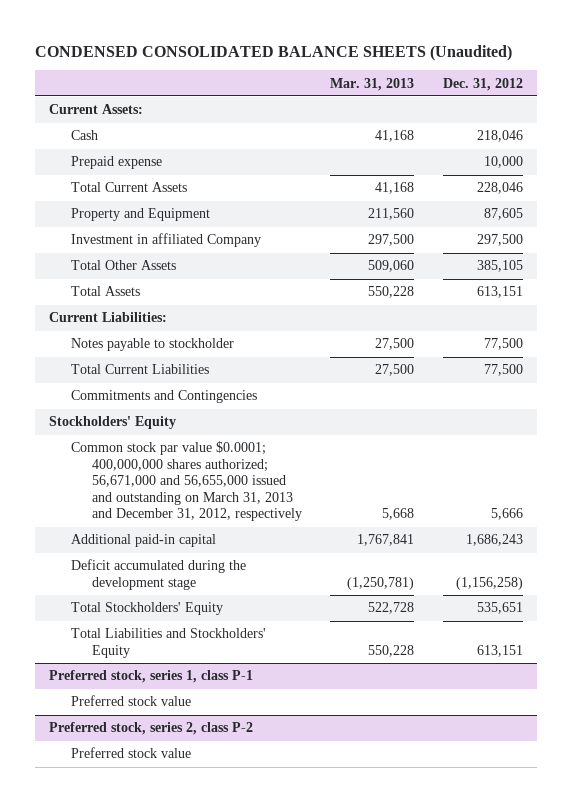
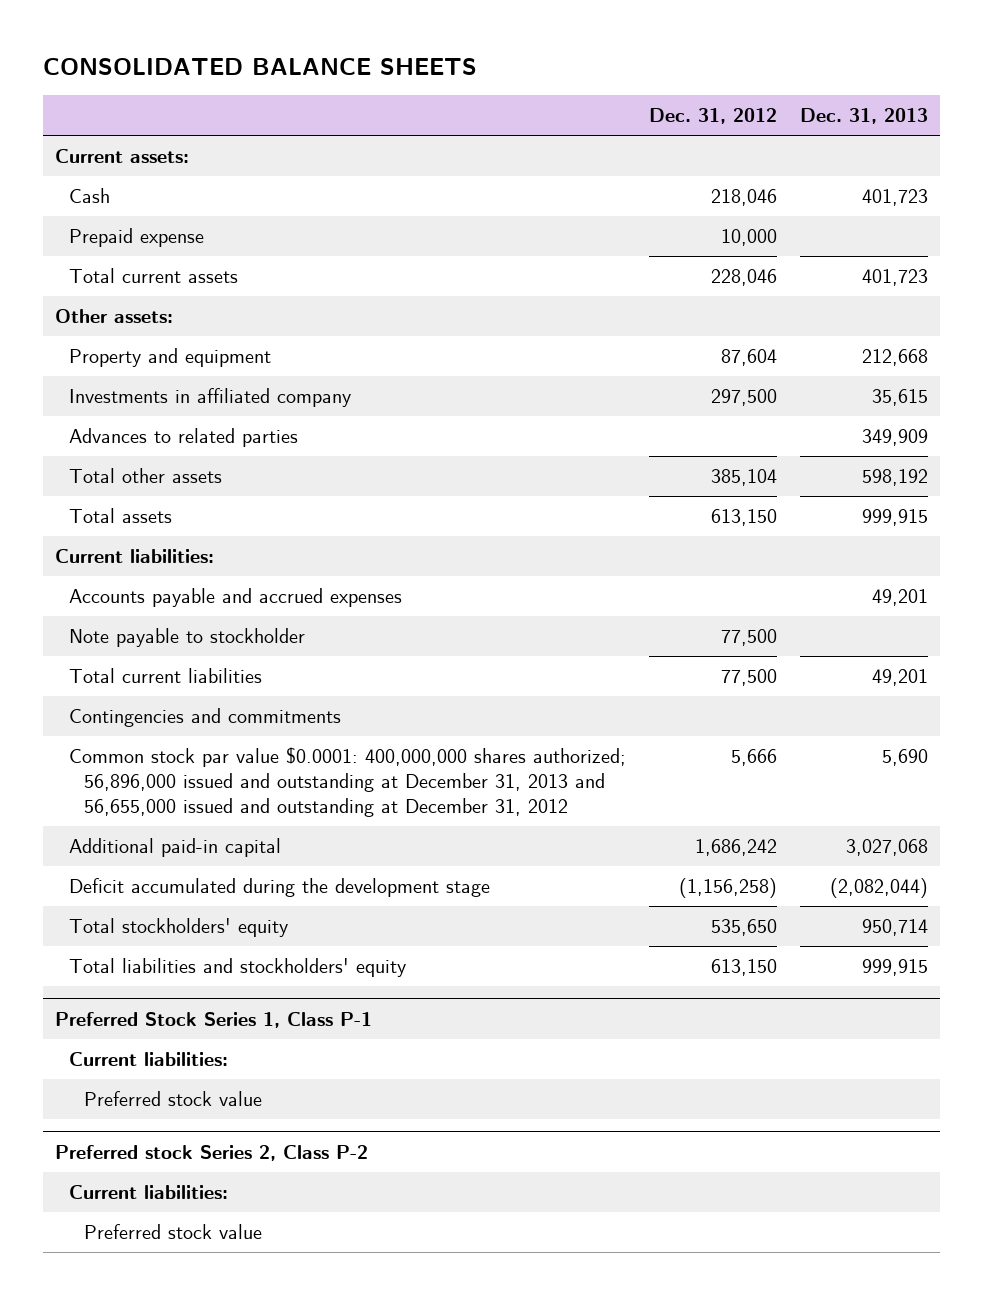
[35,44,513,61] CONDENSED CONSOLIDATED BALANCE SHEETS (Unaudited) -> [43,57,478,75] CONSOLIDATED BALANCE SHEETS
[330,77,415,91] Mar. 31, 2013 -> none
none -> [800,108,929,125] Dec. 31, 2013
[49,104,144,115] Current Assets: -> [54,149,189,164] Current assets:
[49,416,177,430] Stockholders' Equity -> none
[70,182,187,193] Total Current Assets -> [69,268,239,284] Total current assets
none -> [54,309,173,324] Other assets:
[70,208,210,222] Property and Equipment -> [69,348,272,368] Property and equipment
[483,208,523,221] 87,605 -> [721,349,778,367] 87,604
[70,233,261,248] Investment in affiliated Company -> [69,388,352,408] Investments in affiliated company
none -> [69,428,299,448] Advances to related parties
[70,260,176,271] Total Other Assets -> [69,468,223,484] Total other assets
[476,260,523,273] 385,105 -> [711,469,778,487] 385,104
[70,286,140,297] Total Assets -> [69,508,173,524] Total assets
[476,286,523,299] 613,151 -> [711,509,778,527] 613,150
[49,312,168,323] Current Liabilities: -> [54,549,214,564] Current liabilities:
none -> [69,588,403,608] Accounts payable and accrued expenses
[70,338,234,352] Notes payable to stockholder -> [69,628,306,648] Note payable to stockholder
[70,364,209,375] Total Current Liabilities -> [69,668,263,684] Total current liabilities
[70,390,257,404] Commitments and Contingencies -> [69,708,342,728] Contingencies and commitments
[70,441,302,522] Common stock par value $0.0001; 400,000,000 shares authorized; 56,671,000 and 56,655,000 issued and outstanding on March 31, 2013 and December 31, 2012, respectively -> [69,747,627,818] Common stock par value $0.0001: 400,000,000 shares authorized; 56,896,000 issued and outstanding at December 31, 2013 and 56,655,000 issued and outstanding at December 31, 2012
[465,534,523,547] 1,686,243 -> [695,839,778,857] 1,686,242
[70,602,223,616] Total Stockholders' Equity -> [69,918,289,938] Total stockholders' equity
[476,602,523,615] 535,651 -> [711,919,778,937] 535,650
[70,628,266,658] Total Liabilities and Stockholders' Equity -> [69,958,407,978] Total liabilities and stockholders' equity
[476,644,523,657] 613,151 -> [711,959,778,977] 613,150
[49,670,254,684] Preferred stock, series 1, class P-1 -> [54,1011,372,1028] Preferred Stock Series 1, Class P-1
none -> [69,1052,229,1067] Current liabilities:
[49,722,254,736] Preferred stock, series 2, class P-2 -> [54,1144,368,1161] Preferred stock Series 2, Class P-2
none -> [69,1185,229,1200] Current liabilities:

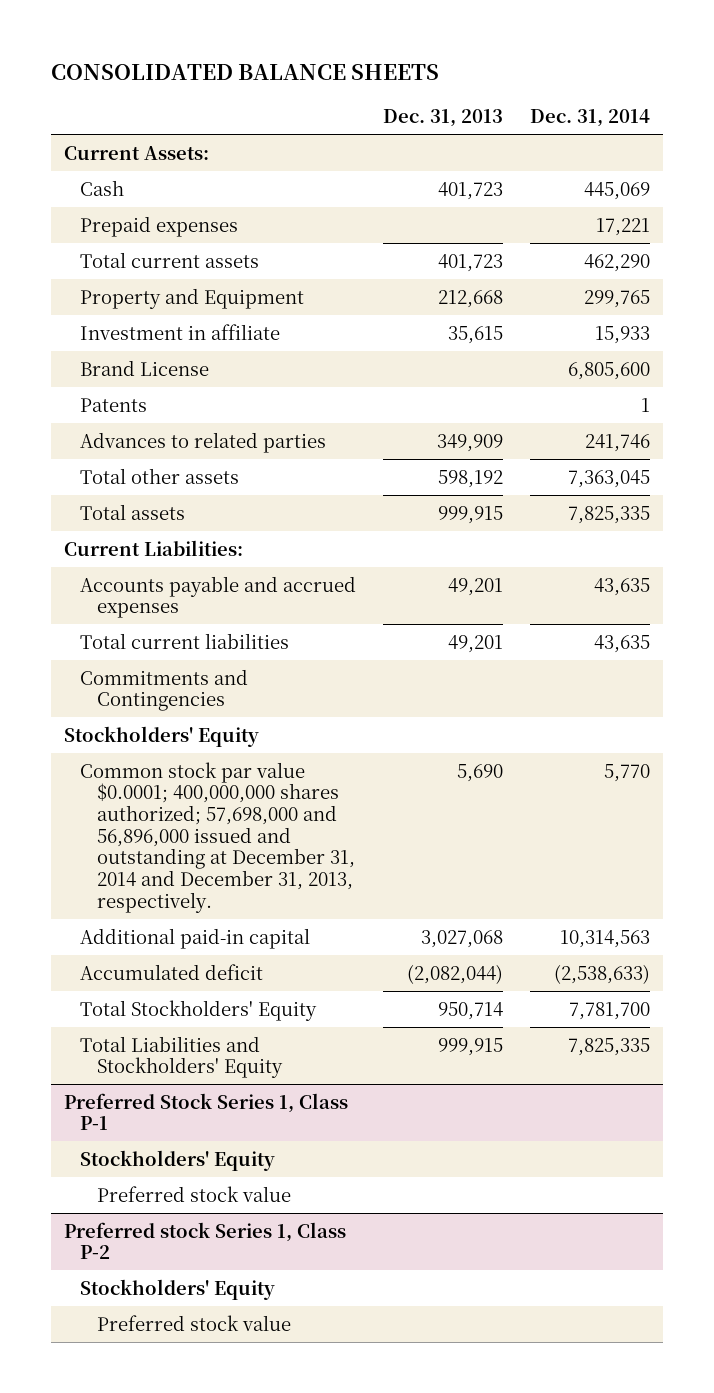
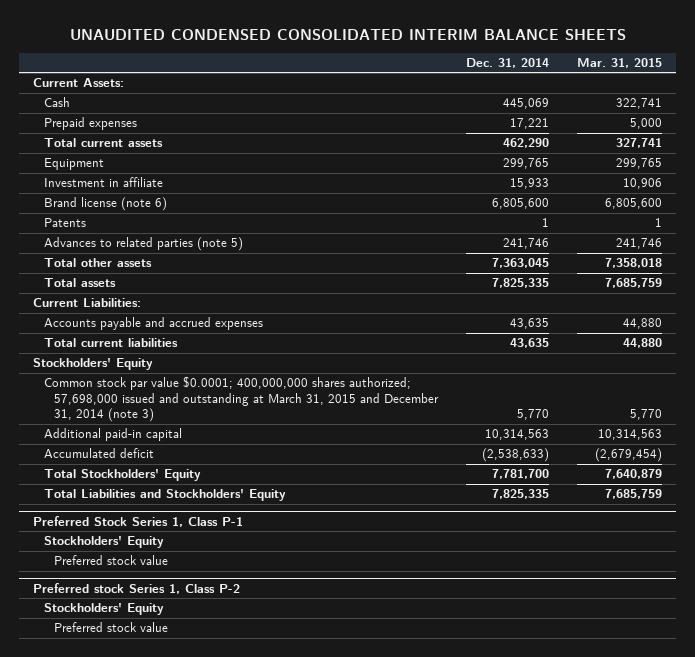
[50,63,439,80] CONSOLIDATED BALANCE SHEETS -> [69,28,626,40] UNAUDITED CONDENSED CONSOLIDATED INTERIM BALANCE SHEETS
[383,109,504,128] Dec. 31, 2013 -> none
none -> [576,57,662,68] Mar. 31, 2015
[80,287,305,309] Property and Equipment -> [43,158,104,171] Equipment
[80,359,210,376] Brand License -> [43,197,167,212] Brand license (note 6)
[80,431,327,453] Advances to related parties -> [43,237,243,252] Advances to related parties (note 5)
[80,668,249,712] Commitments and Contingencies -> none
[80,761,355,913] Common stock par value $0.0001; 400,000,000 shares authorized; 57,698,000 and 56,896,000 issued and outstanding at December 31, 2014 and December 31, 2013, respectively. -> [43,376,440,423] Common stock par value $0.0001; 400,000,000 shares authorized; 57,698,000 issued and outstanding at March 31, 2015 and December 31, 2014 (note 3)

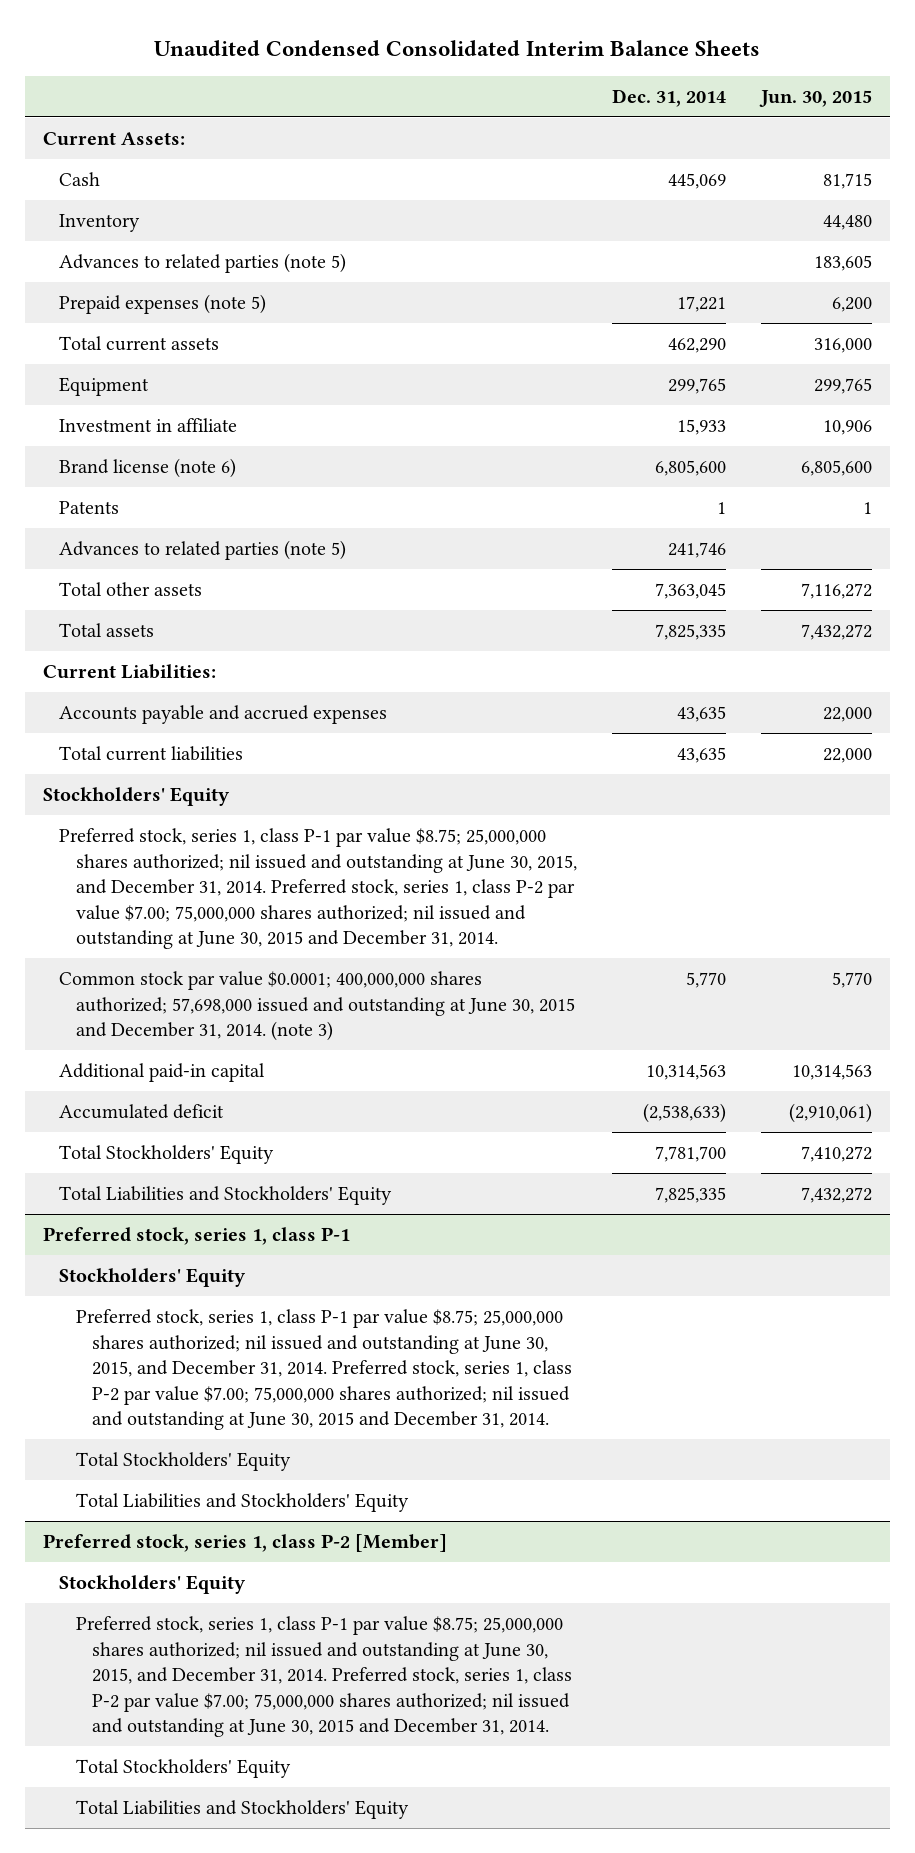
[69,28,626,40] UNAUDITED CONDENSED CONSOLIDATED INTERIM BALANCE SHEETS -> [154,39,761,56] Unaudited Condensed Consolidated Interim Balance Sheets
[576,57,662,68] Mar. 31, 2015 -> none
none -> [759,89,873,107] Jun. 30, 2015
none -> [59,213,141,232] Inventory
none -> [59,252,347,273] Advances to related parties (note 5)
[43,117,137,131] Prepaid expenses -> [59,293,267,314] Prepaid expenses (note 5)
none -> [59,827,577,950] Preferred stock, series 1, class P-1 par value $8.75; 25,000,000 shares authorized; nil issued and outstanding at June 30, 2015, and December 31, 2014. Preferred stock, series 1, class P-2 par value $7.00; 75,000,000 shares authorized; nil issued and outstanding at June 30, 2015 and December 31, 2014.
[43,376,440,423] Common stock par value $0.0001; 400,000,000 shares authorized; 57,698,000 issued and outstanding at March 31, 2015 and December 31, 2014 (note 3) -> [59,970,575,1042] Common stock par value $0.0001; 400,000,000 shares authorized; 57,698,000 issued and outstanding at June 30, 2015 and December 31, 2014. (note 3)
[33,516,244,528] Preferred Stock Series 1, Class P-1 -> [42,1226,350,1245] Preferred stock, series 1, class P-1
[54,555,169,566] Preferred stock value -> [75,1308,573,1431] Preferred stock, series 1, class P-1 par value $8.75; 25,000,000 shares authorized; nil issued and outstanding at June 30, 2015, and December 31, 2014. Preferred stock, series 1, class P-2 par value $7.00; 75,000,000 shares authorized; nil issued and outstanding at June 30, 2015 and December 31, 2014.
none -> [75,1451,291,1471] Total Stockholders' Equity
none -> [75,1492,409,1512] Total Liabilities and Stockholders' Equity
[33,583,241,595] Preferred stock Series 1, Class P-2 -> [42,1533,447,1552] Preferred stock, series 1, class P-2 [Member]
[54,622,169,633] Preferred stock value -> [75,1615,573,1738] Preferred stock, series 1, class P-1 par value $8.75; 25,000,000 shares authorized; nil issued and outstanding at June 30, 2015, and December 31, 2014. Preferred stock, series 1, class P-2 par value $7.00; 75,000,000 shares authorized; nil issued and outstanding at June 30, 2015 and December 31, 2014.
none -> [75,1758,291,1778] Total Stockholders' Equity
none -> [75,1799,409,1819] Total Liabilities and Stockholders' Equity

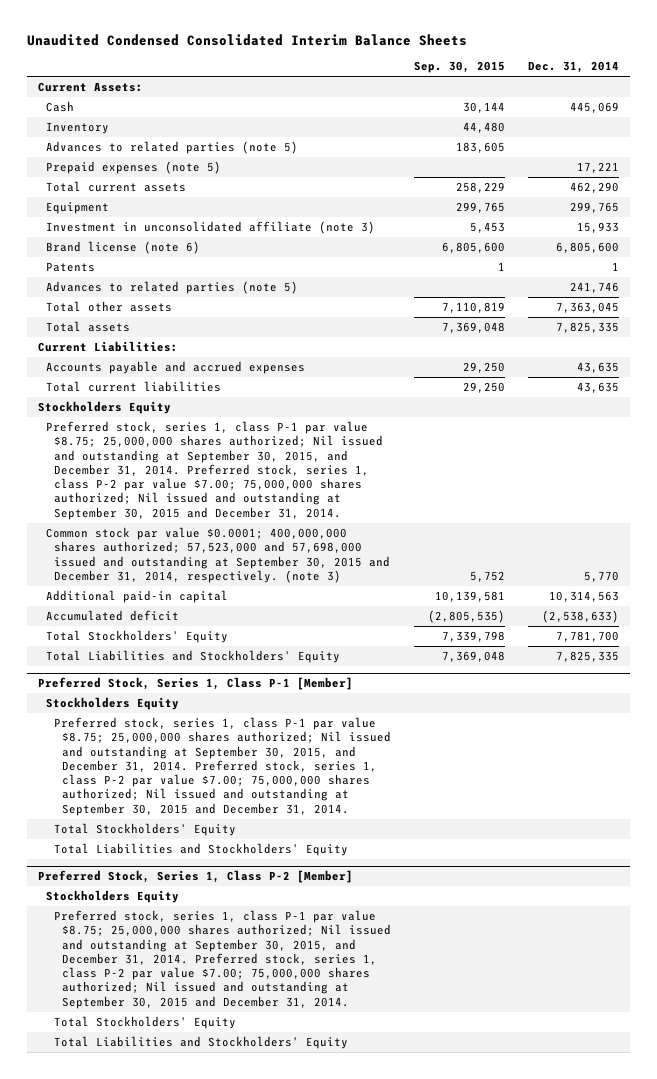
[759,89,873,107] Jun. 30, 2015 -> none
none -> [414,61,506,74] Sep. 30, 2015
[59,417,238,432] Investment in affiliate -> [46,220,376,234] Investment in unconsolidated affiliate (note 3)
[42,786,230,806] Stockholders' Equity -> [37,400,171,414] Stockholders Equity
[59,827,577,950] Preferred stock, series 1, class P-1 par value $8.75; 25,000,000 shares authorized; nil issued and outstanding at June 30, 2015, and December 31, 2014. Preferred stock, series 1, class P-2 par value $7.00; 75,000,000 shares authorized; nil issued and outstanding at June 30, 2015 and December 31, 2014. -> [46,420,384,520] Preferred stock, series 1, class P-1 par value $8.75; 25,000,000 shares authorized; Nil issued and outstanding at September 30, 2015, and December 31, 2014. Preferred stock, series 1, class P-2 par value $7.00; 75,000,000 shares authorized; Nil issued and outstanding at September 30, 2015 and December 31, 2014.
[59,970,575,1042] Common stock par value $0.0001; 400,000,000 shares authorized; 57,698,000 issued and outstanding at June 30, 2015 and December 31, 2014. (note 3) -> [46,526,391,583] Common stock par value $0.0001; 400,000,000 shares authorized; 57,523,000 and 57,698,000 issued and outstanding at September 30, 2015 and December 31, 2014, respectively. (note 3)
[42,1226,350,1245] Preferred stock, series 1, class P-1 -> [37,677,353,691] Preferred Stock, Series 1, Class P-1 [Member]
[59,1267,247,1287] Stockholders' Equity -> [46,696,180,710] Stockholders Equity
[75,1308,573,1431] Preferred stock, series 1, class P-1 par value $8.75; 25,000,000 shares authorized; nil issued and outstanding at June 30, 2015, and December 31, 2014. Preferred stock, series 1, class P-2 par value $7.00; 75,000,000 shares authorized; nil issued and outstanding at June 30, 2015 and December 31, 2014. -> [54,716,392,816] Preferred stock, series 1, class P-1 par value $8.75; 25,000,000 shares authorized; Nil issued and outstanding at September 30, 2015, and December 31, 2014. Preferred stock, series 1, class P-2 par value $7.00; 75,000,000 shares authorized; Nil issued and outstanding at September 30, 2015 and December 31, 2014.
[42,1533,447,1552] Preferred stock, series 1, class P-2 [Member] -> [37,870,353,884] Preferred Stock, Series 1, Class P-2 [Member]
[59,1574,247,1594] Stockholders' Equity -> [46,889,180,903] Stockholders Equity
[75,1615,573,1738] Preferred stock, series 1, class P-1 par value $8.75; 25,000,000 shares authorized; nil issued and outstanding at June 30, 2015, and December 31, 2014. Preferred stock, series 1, class P-2 par value $7.00; 75,000,000 shares authorized; nil issued and outstanding at June 30, 2015 and December 31, 2014. -> [54,909,392,1009] Preferred stock, series 1, class P-1 par value $8.75; 25,000,000 shares authorized; Nil issued and outstanding at September 30, 2015, and December 31, 2014. Preferred stock, series 1, class P-2 par value $7.00; 75,000,000 shares authorized; Nil issued and outstanding at September 30, 2015 and December 31, 2014.

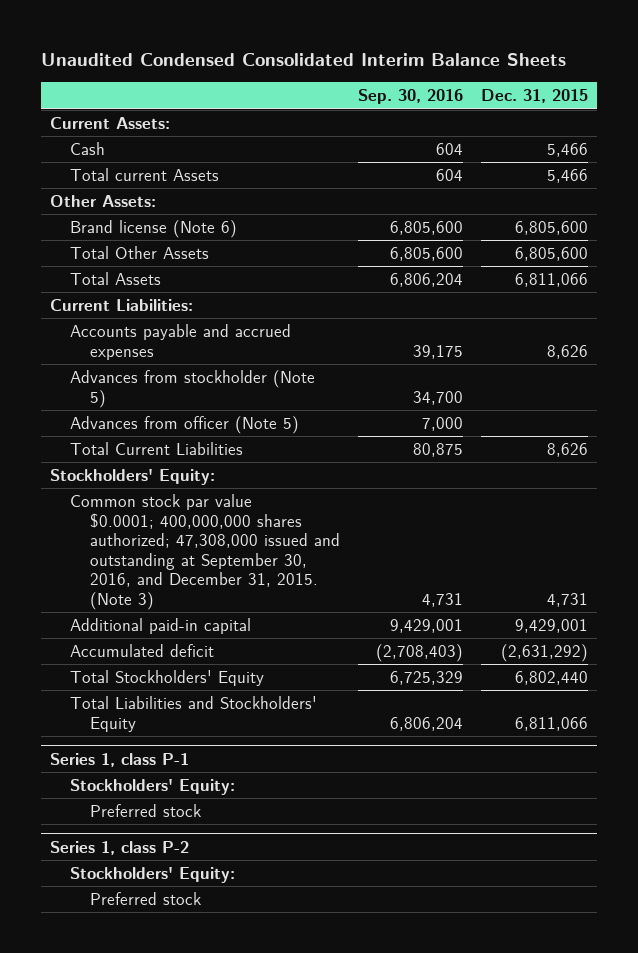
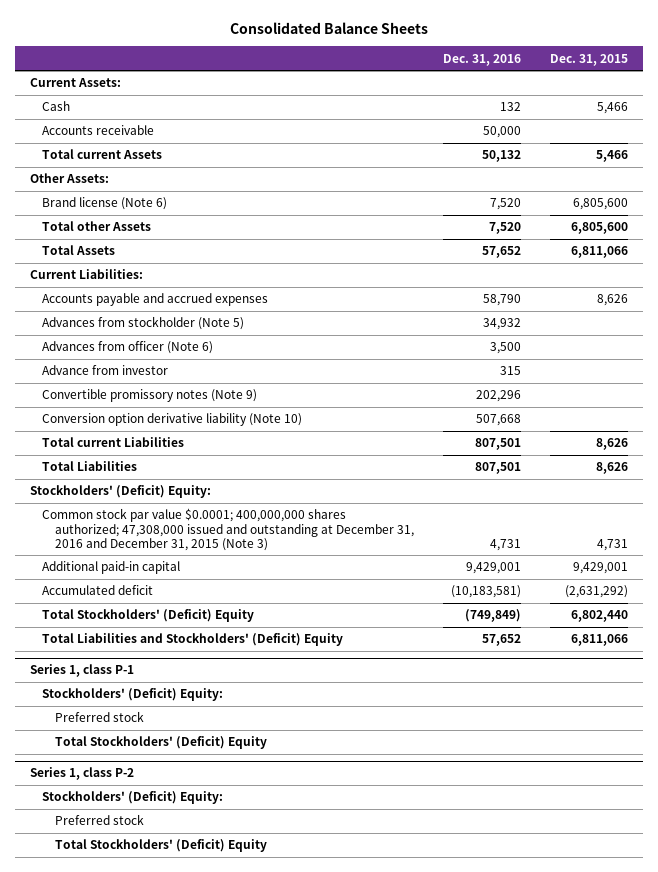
[40,53,566,67] Unaudited Condensed Consolidated Interim Balance Sheets -> [229,22,428,35] Consolidated Balance Sheets
[357,89,463,105] Sep. 30, 2016 -> none
none -> [442,53,521,66] Dec. 31, 2016
none -> [42,125,155,136] Accounts receivable
[69,245,209,259] Total Other Assets -> [42,221,152,232] Total other Assets
[69,415,299,434] Advances from officer (Note 5) -> [42,341,214,355] Advances from officer (Note 6)
none -> [42,365,169,376] Advance from investor
none -> [42,389,258,403] Convertible promissory notes (Note 9)
none -> [42,413,303,427] Conversion option derivative liability (Note 10)
[69,441,243,455] Total Current Liabilities -> [42,437,185,448] Total current Liabilities
none -> [42,461,138,472] Total Liabilities
[49,468,215,485] Stockholders' Equity: -> [29,485,211,499] Stockholders' (Deficit) Equity:
[69,493,340,610] Common stock par value $0.0001; 400,000,000 shares authorized; 47,308,000 issued and outstanding at September 30, 2016, and December 31, 2015. (Note 3) -> [42,508,414,551] Common stock par value $0.0001; 400,000,000 shares authorized; 47,308,000 issued and outstanding at December 31, 2016 and December 31, 2015 (Note 3)
[69,669,264,686] Total Stockholders' Equity -> [42,609,255,623] Total Stockholders' (Deficit) Equity
[69,695,317,732] Total Liabilities and Stockholders' Equity -> [42,633,344,647] Total Liabilities and Stockholders' (Deficit) Equity
[69,778,235,795] Stockholders' Equity: -> [42,688,224,702] Stockholders' (Deficit) Equity:
none -> [54,736,267,750] Total Stockholders' (Deficit) Equity
[69,866,235,883] Stockholders' Equity: -> [42,791,224,805] Stockholders' (Deficit) Equity:
none -> [54,839,267,853] Total Stockholders' (Deficit) Equity

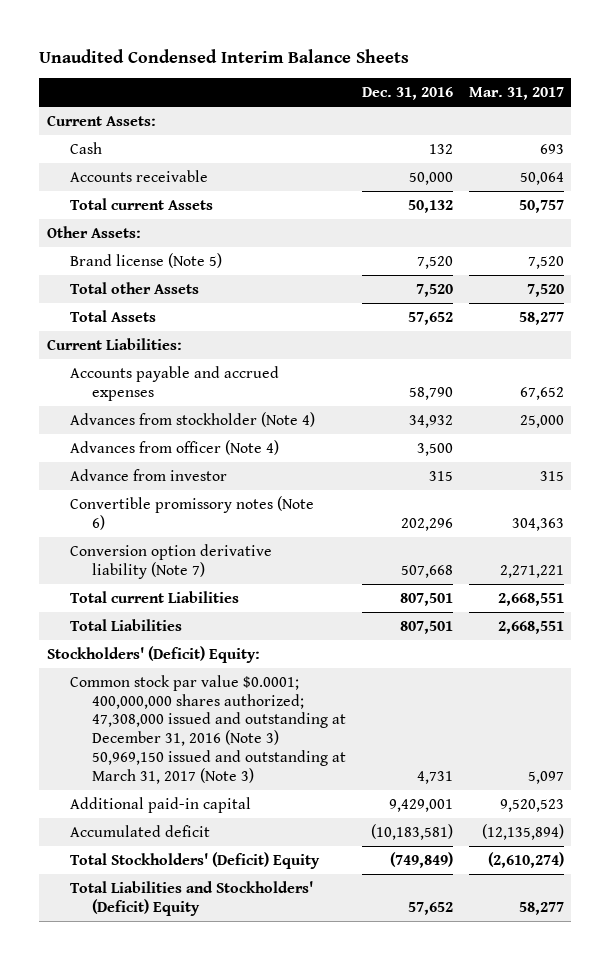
[229,22,428,35] Consolidated Balance Sheets -> [38,48,409,63] Unaudited Condensed Interim Balance Sheets
[550,53,629,66] Dec. 31, 2015 -> none
none -> [468,87,564,101] Mar. 31, 2017
[42,197,168,211] Brand license (Note 6) -> [69,252,222,268] Brand license (Note 5)
[42,316,245,331] Advances from stockholder (Note 5) -> [69,411,315,427] Advances from stockholder (Note 4)
[42,341,214,355] Advances from officer (Note 6) -> [69,439,279,455] Advances from officer (Note 4)
[42,389,258,403] Convertible promissory notes (Note 9) -> [69,495,314,530] Convertible promissory notes (Note 6)
[42,413,303,427] Conversion option derivative liability (Note 10) -> [69,543,272,579] Conversion option derivative liability (Note 7)
[42,508,414,551] Common stock par value $0.0001; 400,000,000 shares authorized; 47,308,000 issued and outstanding at December 31, 2016 and December 31, 2015 (Note 3) -> [69,674,347,785] Common stock par value $0.0001; 400,000,000 shares authorized; 47,308,000 issued and outstanding at December 31, 2016 (Note 3) 50,969,150 issued and outstanding at March 31, 2017 (Note 3)
[29,664,134,678] Series 1, class P-1 -> none
[42,688,224,702] Stockholders' (Deficit) Equity: -> none
[54,711,144,723] Preferred stock -> none
[54,736,267,750] Total Stockholders' (Deficit) Equity -> none
[29,767,134,781] Series 1, class P-2 -> none
[42,791,224,805] Stockholders' (Deficit) Equity: -> none
[54,814,144,826] Preferred stock -> none
[54,839,267,853] Total Stockholders' (Deficit) Equity -> none

